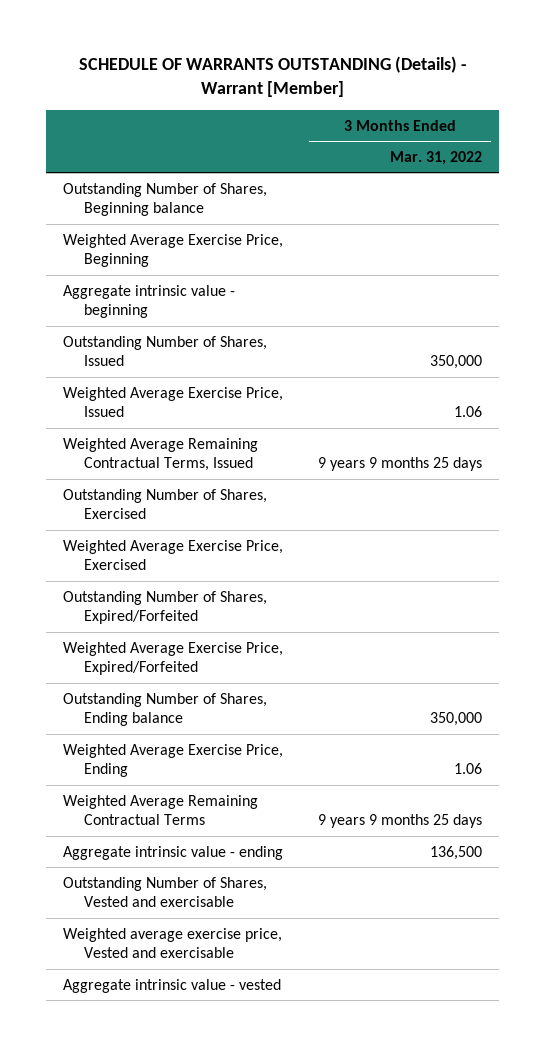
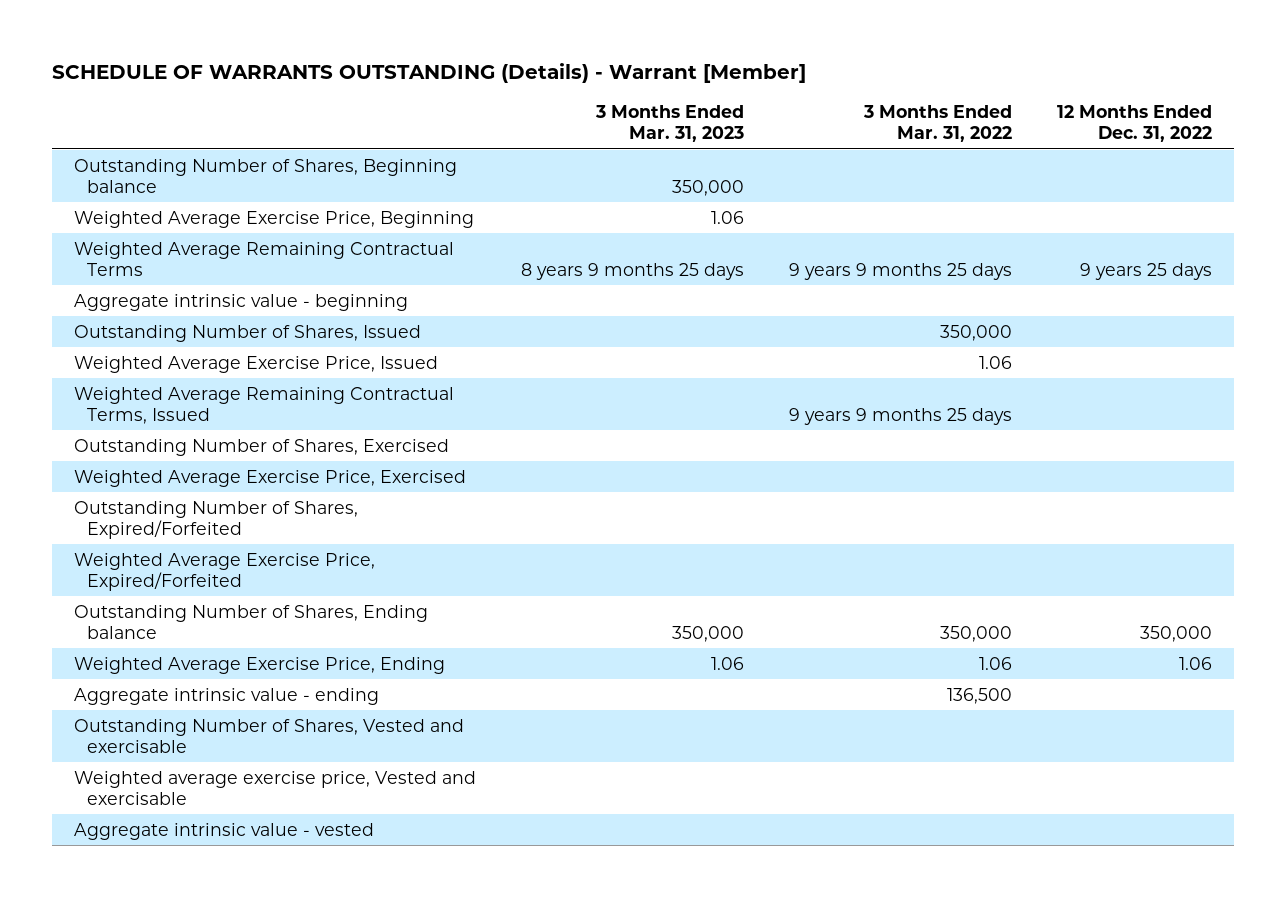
none -> [595,105,745,143] 3 Months Ended Mar. 31, 2023
none -> [1056,105,1212,143] 12 Months Ended Dec. 31, 2022
[63,794,259,826] Weighted Average Remaining Contractual Terms -> [74,241,455,276] Weighted Average Remaining Contractual Terms

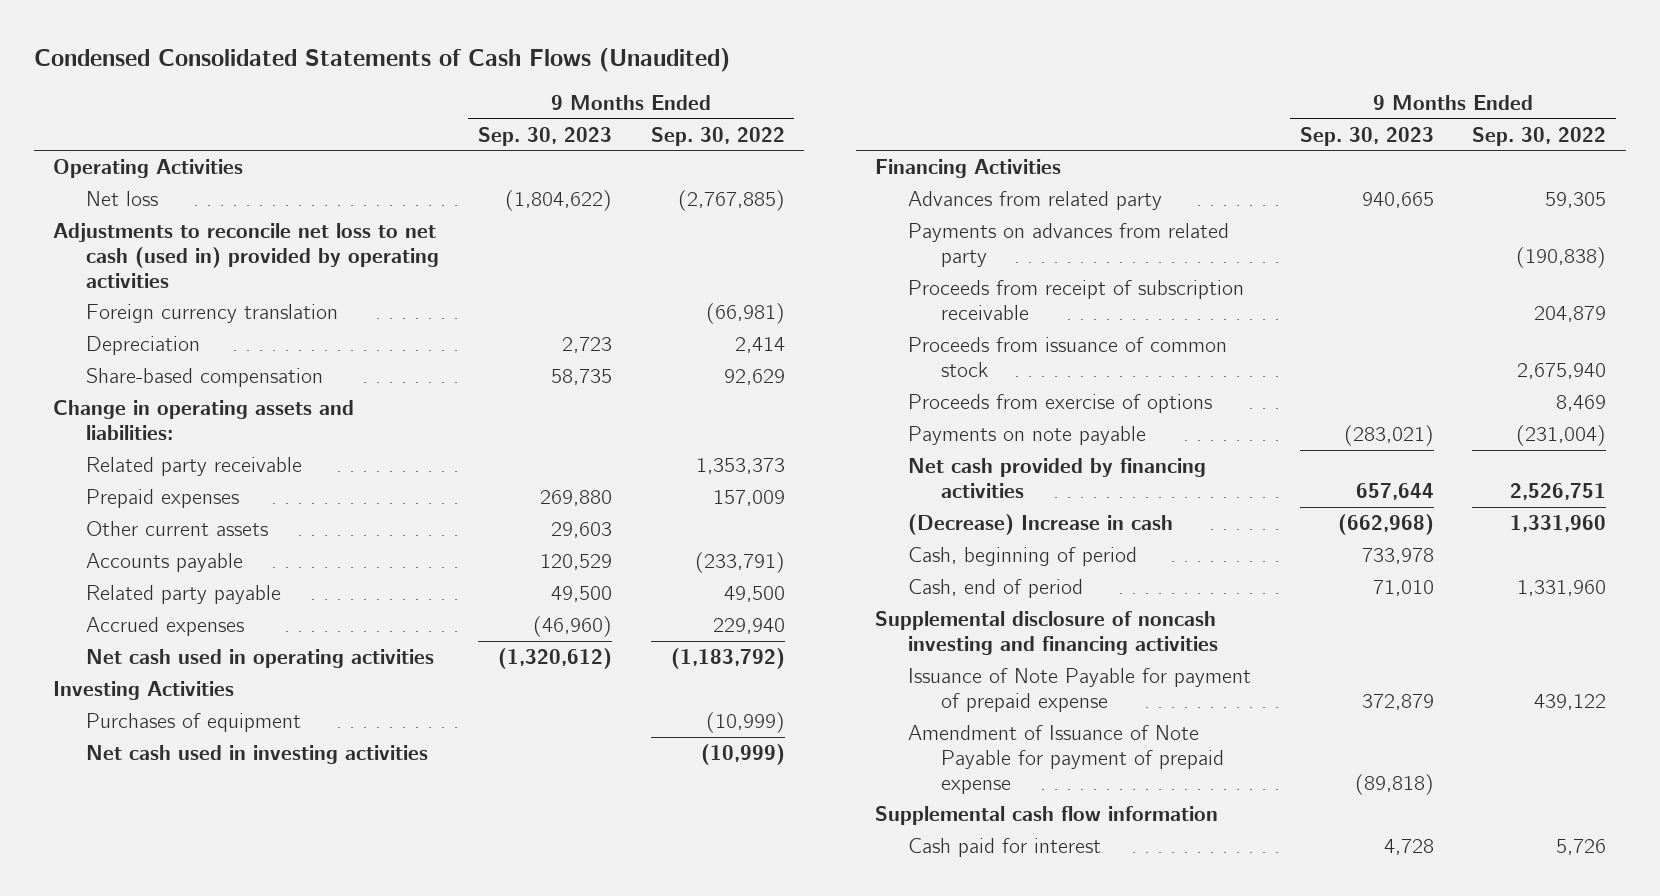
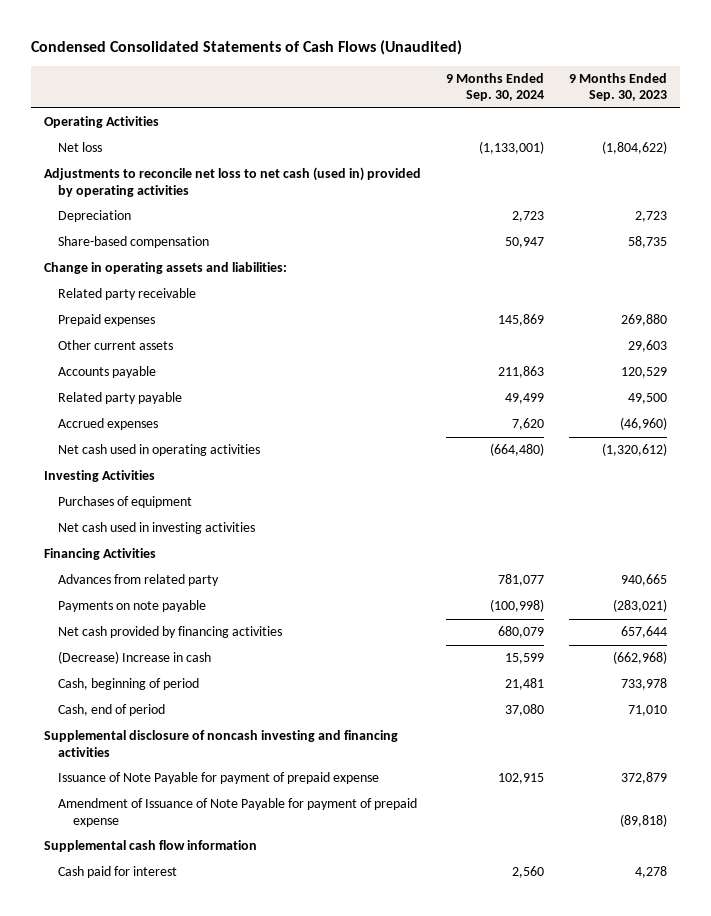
[650,126,785,146] Sep. 30, 2022 -> none
none -> [446,72,545,102] 9 Months Ended Sep. 30, 2024
[86,304,339,324] Foreign currency translation -> none
[907,223,1229,267] Payments on advances from related party -> none
[907,280,1244,320] Proceeds from receipt of subscription receivable -> none
[907,337,1227,377] Proceeds from issuance of common stock -> none
[907,394,1212,414] Proceeds from exercise of options -> none
[1383,839,1434,856] 4,728 -> [635,866,668,879] 4,278

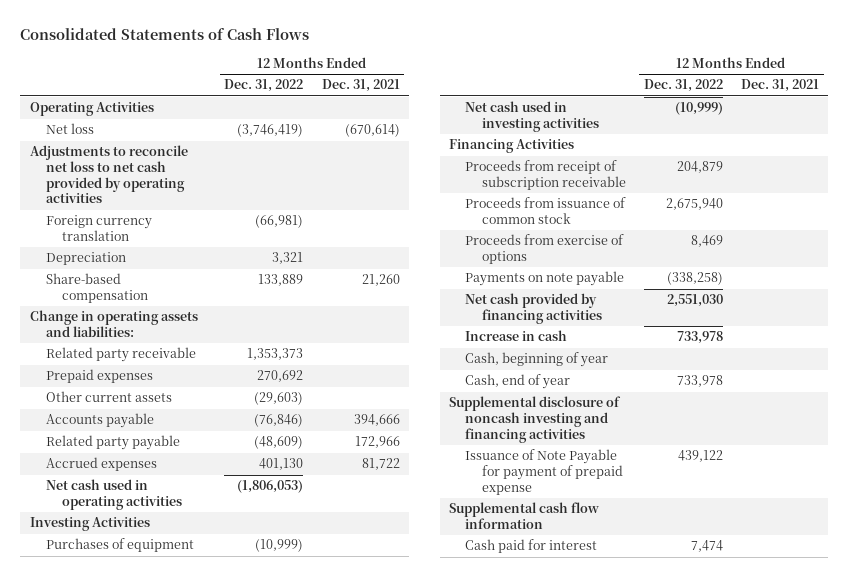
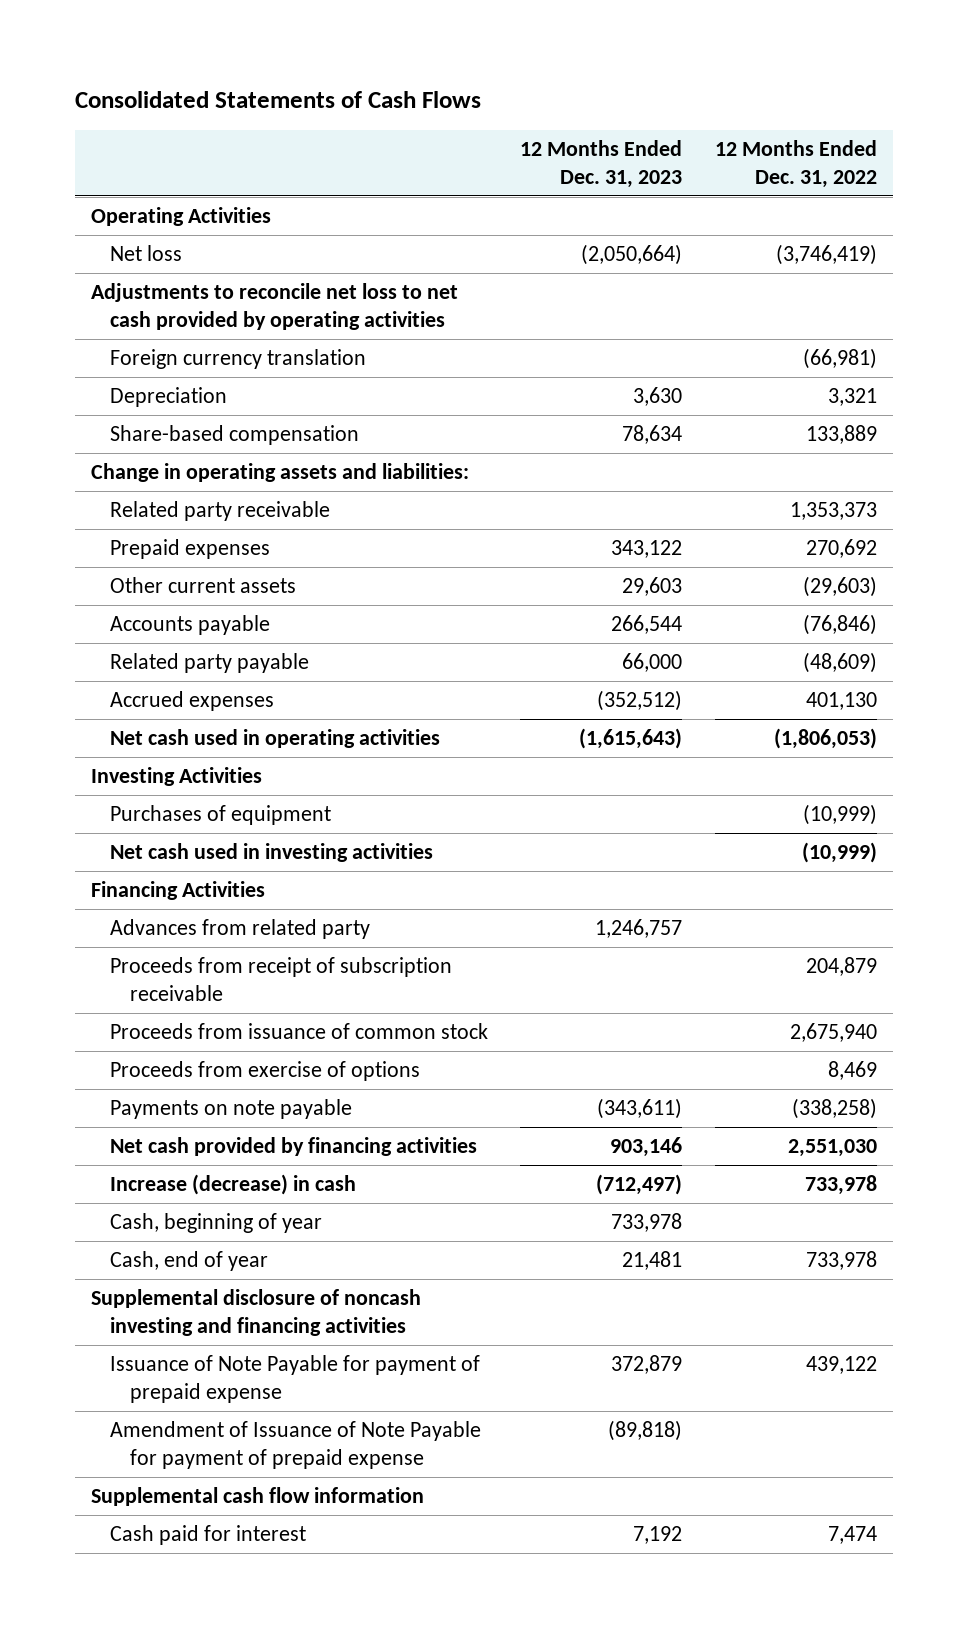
[321,79,400,93] Dec. 31, 2021 -> none
none -> [520,140,683,188] 12 Months Ended Dec. 31, 2023
none -> [110,919,371,940] Advances from related party
[465,330,568,342] Increase in cash -> [110,1174,357,1196] Increase (decrease) in cash
none -> [110,1421,482,1469] Amendment of Issuance of Note Payable for payment of prepaid expense

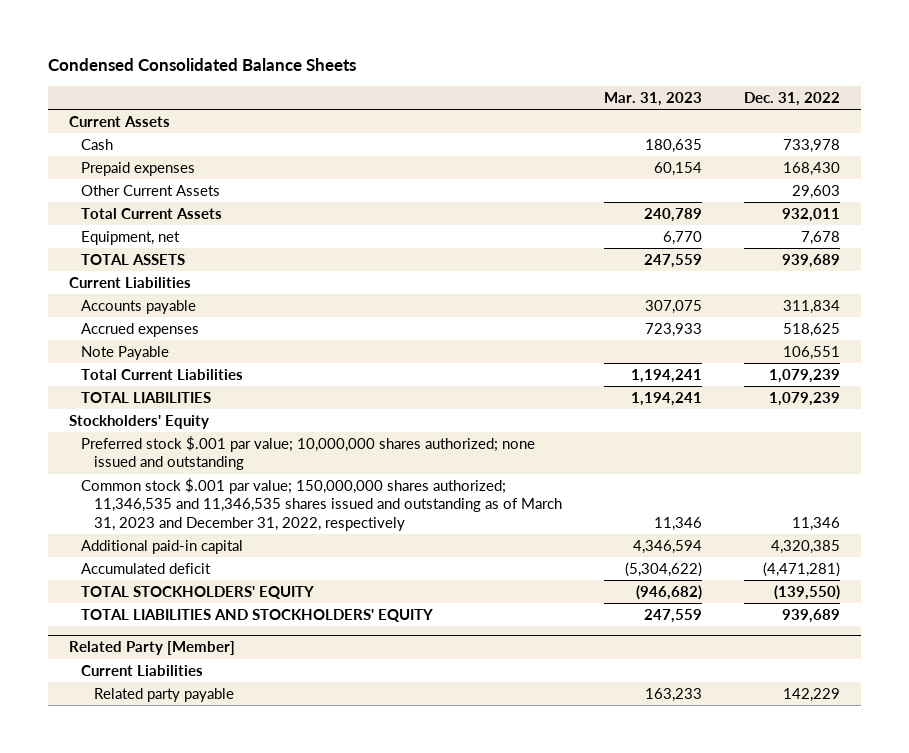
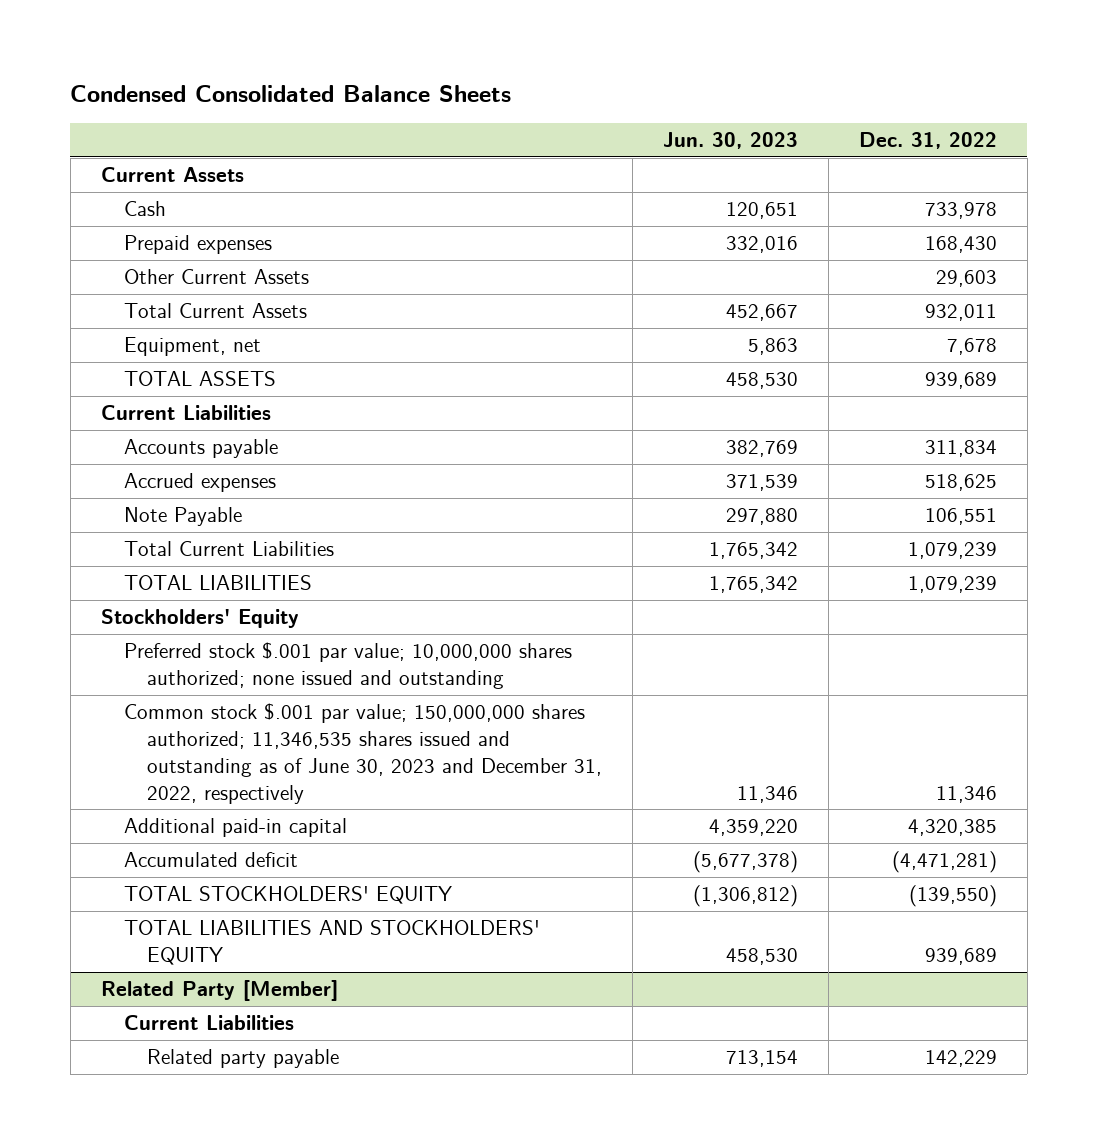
[604,91,703,106] Mar. 31, 2023 -> none
none -> [662,132,798,150] Jun. 30, 2023
[81,478,563,531] Common stock $.001 par value; 150,000,000 shares authorized; 11,346,535 and 11,346,535 shares issued and outstanding as of March 31, 2023 and December 31, 2022, respectively -> [123,703,602,804] Common stock $.001 par value; 150,000,000 shares authorized; 11,346,535 shares issued and outstanding as of June 30, 2023 and December 31, 2022, respectively

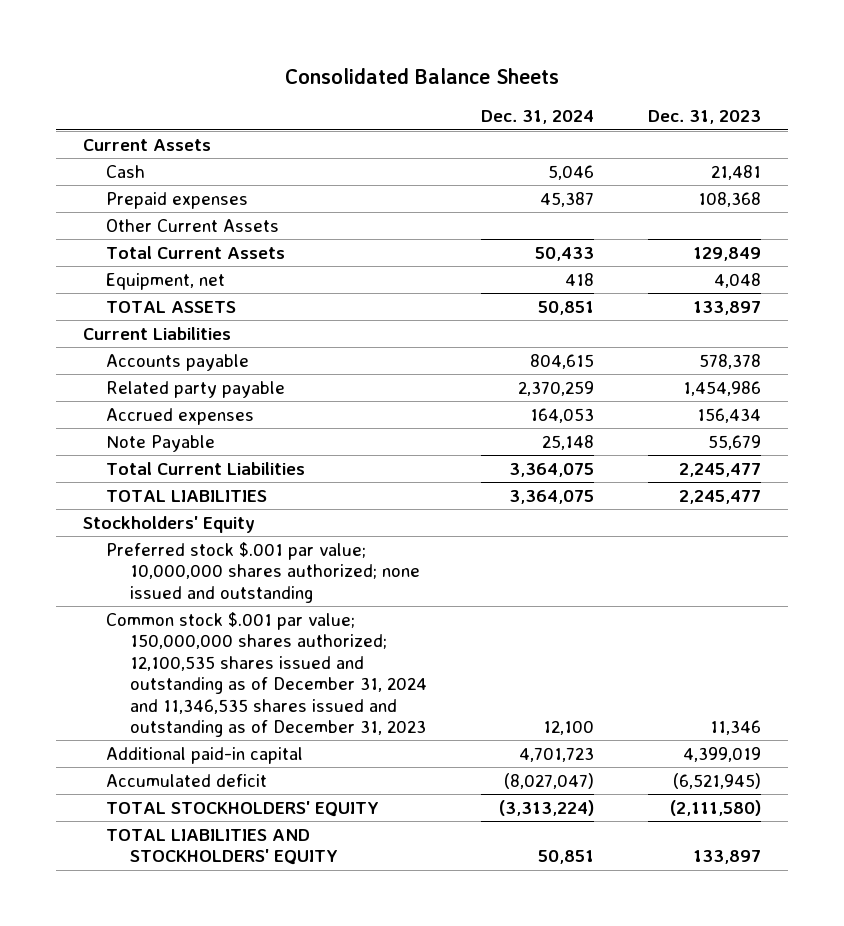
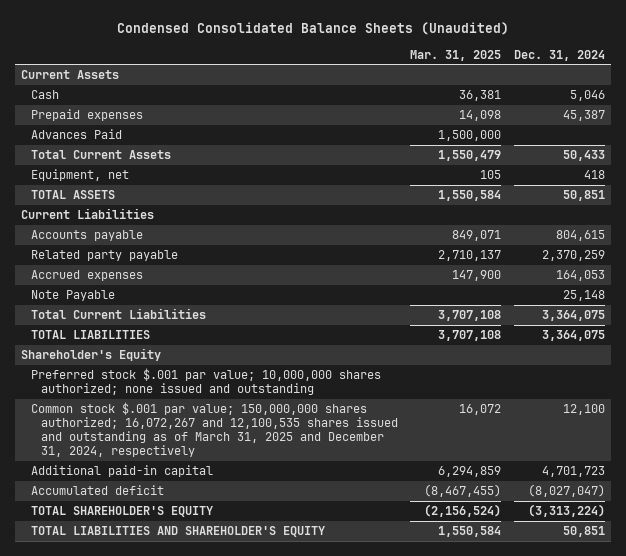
[285,68,560,85] Consolidated Balance Sheets -> [117,21,510,35] Condensed Consolidated Balance Sheets (Unaudited)
[648,110,762,125] Dec. 31, 2023 -> none
none -> [410,49,502,61] Mar. 31, 2025
[106,218,280,232] Other Current Assets -> [31,129,123,140] Advances Paid
[83,515,256,533] Stockholders' Equity -> [21,348,162,362] Shareholder's Equity
[106,611,427,737] Common stock $.001 par value; 150,000,000 shares authorized; 12,100,535 shares issued and outstanding as of December 31, 2024 and 11,346,535 shares issued and outstanding as of December 31, 2023 -> [31,402,398,458] Common stock $.001 par value; 150,000,000 shares authorized; 16,072,267 and 12,100,535 shares issued and outstanding as of March 31, 2025 and December 31, 2024, respectively
[106,800,380,817] TOTAL STOCKHOLDERS' EQUITY -> [31,506,214,518] TOTAL SHAREHOLDER'S EQUITY
[106,828,338,866] TOTAL LIABILITIES AND STOCKHOLDERS' EQUITY -> [31,526,326,538] TOTAL LIABILITIES AND SHAREHOLDER'S EQUITY

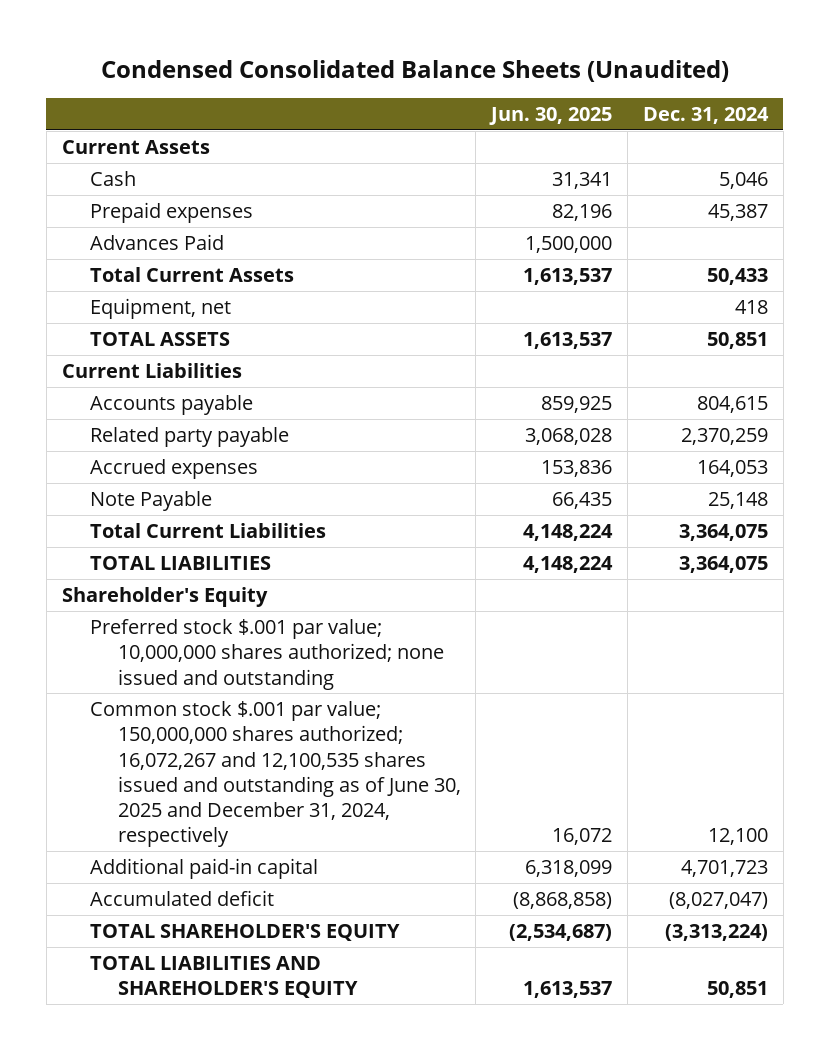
[410,49,502,61] Mar. 31, 2025 -> none
none -> [489,107,613,126] Jun. 30, 2025
[31,402,398,458] Common stock $.001 par value; 150,000,000 shares authorized; 16,072,267 and 12,100,535 shares issued and outstanding as of March 31, 2025 and December 31, 2024, respectively -> [89,701,461,848] Common stock $.001 par value; 150,000,000 shares authorized; 16,072,267 and 12,100,535 shares issued and outstanding as of June 30, 2025 and December 31, 2024, respectively

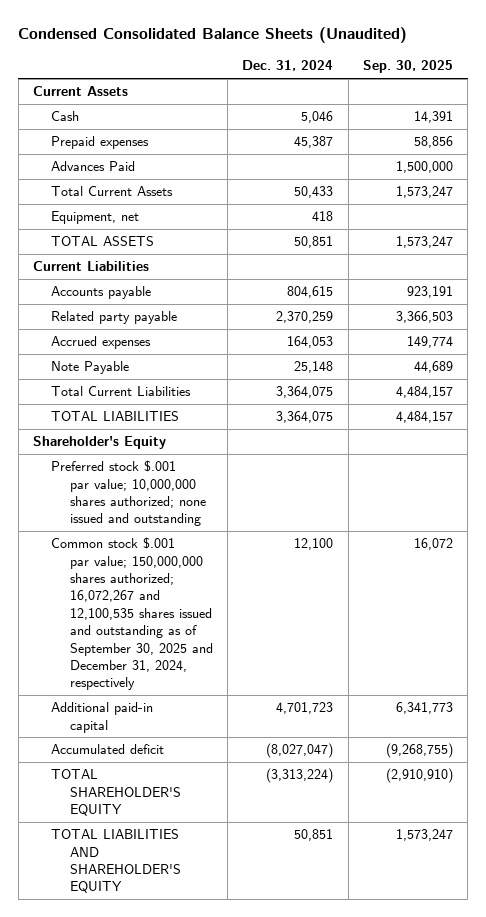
[489,107,613,126] Jun. 30, 2025 -> none
none -> [362,60,453,74] Sep. 30, 2025
[89,701,461,848] Common stock $.001 par value; 150,000,000 shares authorized; 16,072,267 and 12,100,535 shares issued and outstanding as of June 30, 2025 and December 31, 2024, respectively -> [51,537,213,691] Common stock $.001 par value; 150,000,000 shares authorized; 16,072,267 and 12,100,535 shares issued and outstanding as of September 30, 2025 and December 31, 2024, respectively

